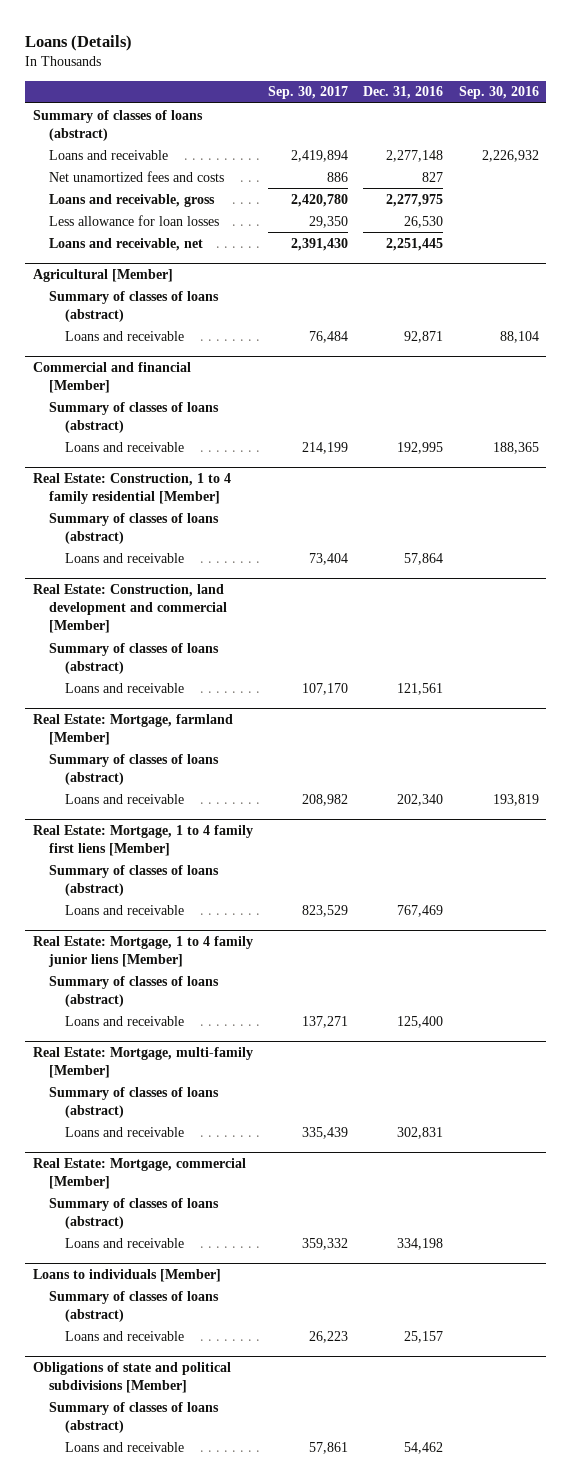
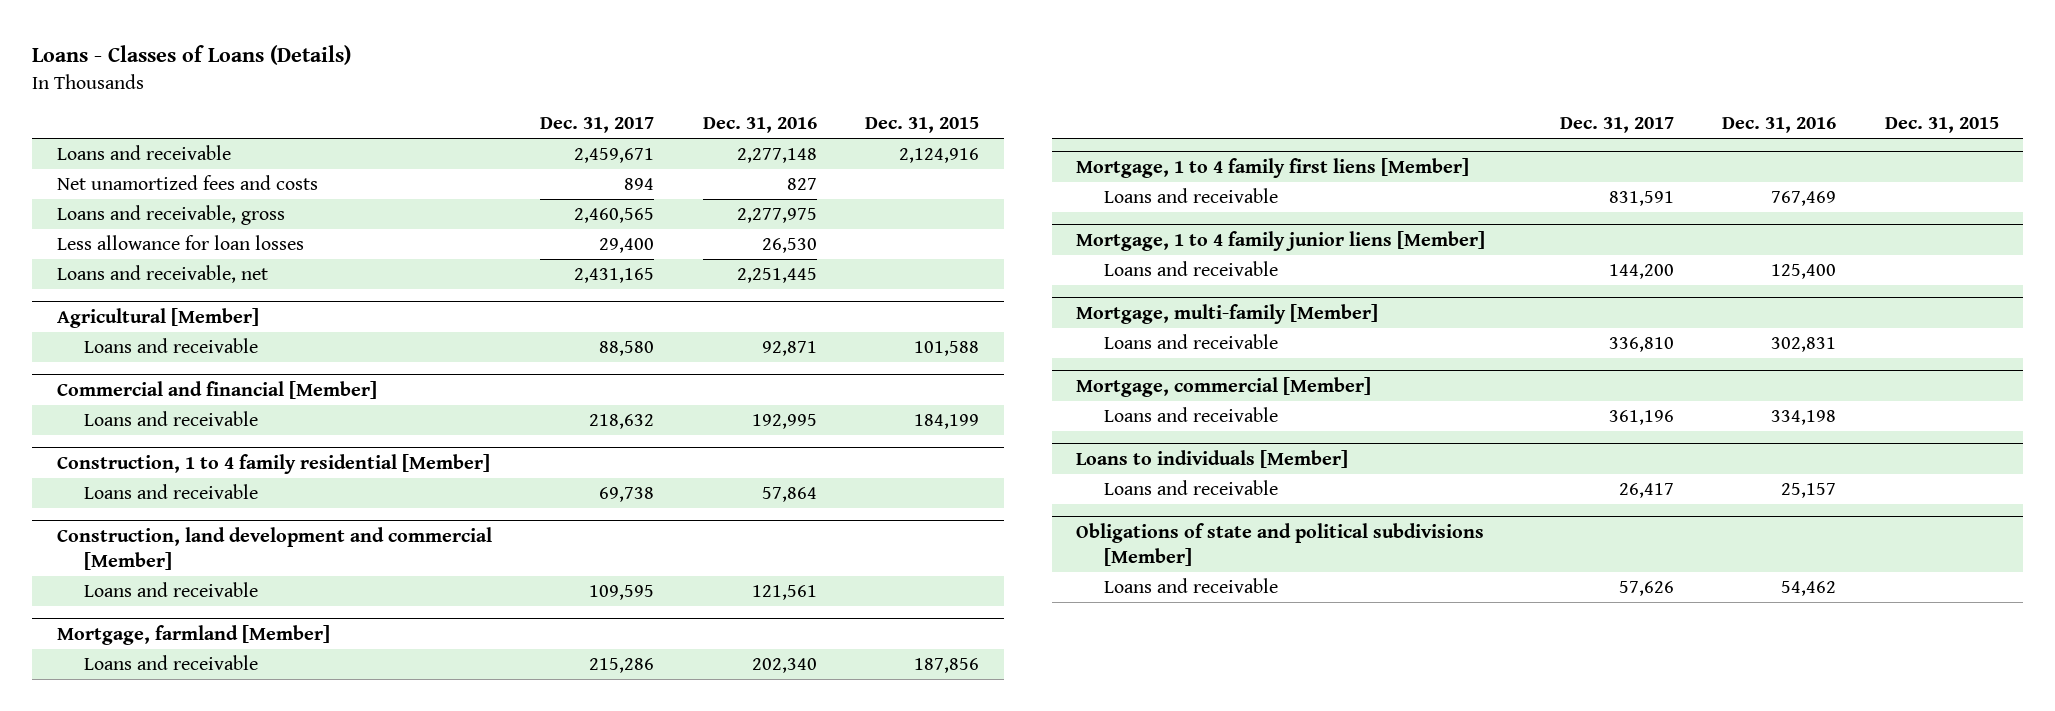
[25,35,133,52] Loans (Details) -> [32,45,352,66] Loans - Classes of Loans (Details)
[268,86,349,100] Sep. 30, 2017 -> none
[458,86,539,100] Sep. 30, 2016 -> none
none -> [540,116,655,133] Dec. 31, 2017
none -> [865,116,980,133] Dec. 31, 2015
[32,109,203,141] Summary of classes of loans (abstract) -> none
[48,290,219,322] Summary of classes of loans (abstract) -> none
[48,401,219,433] Summary of classes of loans (abstract) -> none
[48,512,219,544] Summary of classes of loans (abstract) -> none
[32,472,231,505] Real Estate: Construction, 1 to 4 family residential [Member] -> [56,453,490,474] Construction, 1 to 4 family residential [Member]
[48,642,219,674] Summary of classes of loans (abstract) -> none
[32,583,227,634] Real Estate: Construction, land development and commercial [Member] -> [56,526,492,570] Construction, land development and commercial [Member]
[48,753,219,785] Summary of classes of loans (abstract) -> none
[32,713,233,746] Real Estate: Mortgage, farmland [Member] -> [56,624,330,645] Mortgage, farmland [Member]
[48,864,219,896] Summary of classes of loans (abstract) -> none
[32,824,253,857] Real Estate: Mortgage, 1 to 4 family first liens [Member] -> [1076,157,1470,178] Mortgage, 1 to 4 family first liens [Member]
[48,975,219,1007] Summary of classes of loans (abstract) -> none
[32,935,253,968] Real Estate: Mortgage, 1 to 4 family junior liens [Member] -> [1076,230,1486,251] Mortgage, 1 to 4 family junior liens [Member]
[48,1086,219,1118] Summary of classes of loans (abstract) -> none
[32,1046,253,1079] Real Estate: Mortgage, multi-family [Member] -> [1076,303,1379,324] Mortgage, multi-family [Member]
[48,1197,219,1229] Summary of classes of loans (abstract) -> none
[32,1157,246,1190] Real Estate: Mortgage, commercial [Member] -> [1076,376,1372,397] Mortgage, commercial [Member]
[48,1290,219,1322] Summary of classes of loans (abstract) -> none
[48,1401,219,1433] Summary of classes of loans (abstract) -> none

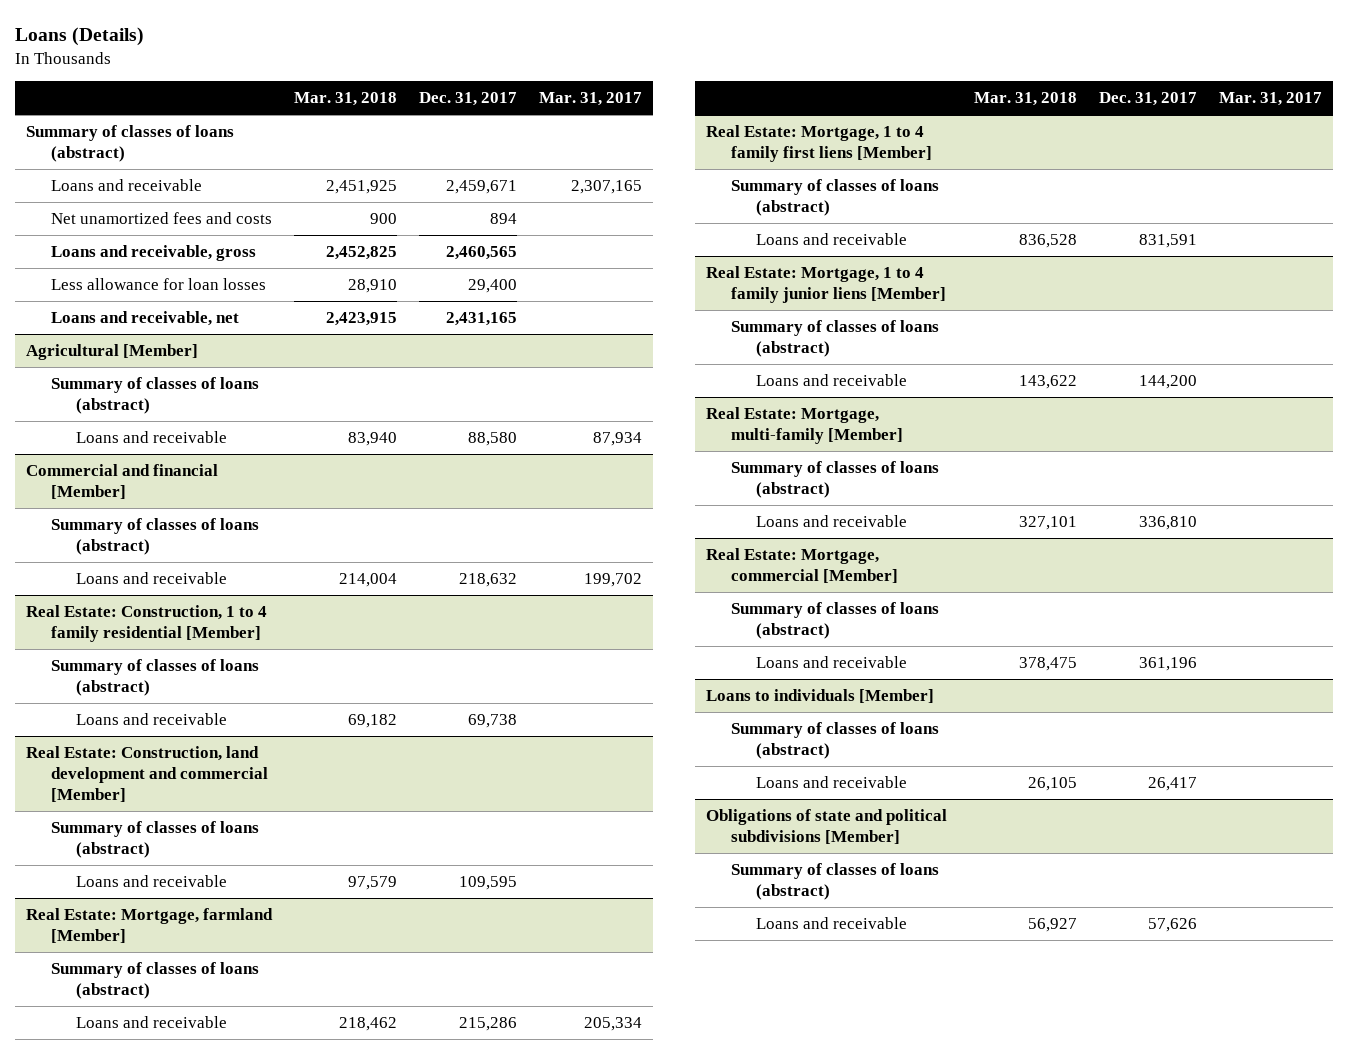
[32,45,352,66] Loans - Classes of Loans (Details) -> [14,27,144,47] Loans (Details)
[702,116,817,133] Dec. 31, 2016 -> none
[865,116,980,133] Dec. 31, 2015 -> none
none -> [293,92,397,107] Mar. 31, 2018
none -> [538,92,642,107] Mar. 31, 2017
none -> [25,125,234,163] Summary of classes of loans (abstract)
none -> [51,377,260,415] Summary of classes of loans (abstract)
none -> [51,518,260,556] Summary of classes of loans (abstract)
[56,453,490,474] Construction, 1 to 4 family residential [Member] -> [25,605,267,643] Real Estate: Construction, 1 to 4 family residential [Member]
none -> [51,659,260,697] Summary of classes of loans (abstract)
[56,526,492,570] Construction, land development and commercial [Member] -> [25,746,269,802] Real Estate: Construction, land development and commercial [Member]
none -> [51,821,260,859] Summary of classes of loans (abstract)
[56,624,330,645] Mortgage, farmland [Member] -> [25,908,273,944] Real Estate: Mortgage, farmland [Member]
none -> [51,962,260,1000] Summary of classes of loans (abstract)
[1076,157,1470,178] Mortgage, 1 to 4 family first liens [Member] -> [705,125,933,163] Real Estate: Mortgage, 1 to 4 family first liens [Member]
none -> [731,179,940,217] Summary of classes of loans (abstract)
[1076,230,1486,251] Mortgage, 1 to 4 family junior liens [Member] -> [705,266,947,304] Real Estate: Mortgage, 1 to 4 family junior liens [Member]
none -> [731,320,940,358] Summary of classes of loans (abstract)
[1076,303,1379,324] Mortgage, multi-family [Member] -> [705,407,904,445] Real Estate: Mortgage, multi-family [Member]
none -> [731,461,940,499] Summary of classes of loans (abstract)
[1076,376,1372,397] Mortgage, commercial [Member] -> [705,548,899,584] Real Estate: Mortgage, commercial [Member]
none -> [731,602,940,640] Summary of classes of loans (abstract)
none -> [731,722,940,760] Summary of classes of loans (abstract)
none -> [731,863,940,901] Summary of classes of loans (abstract)

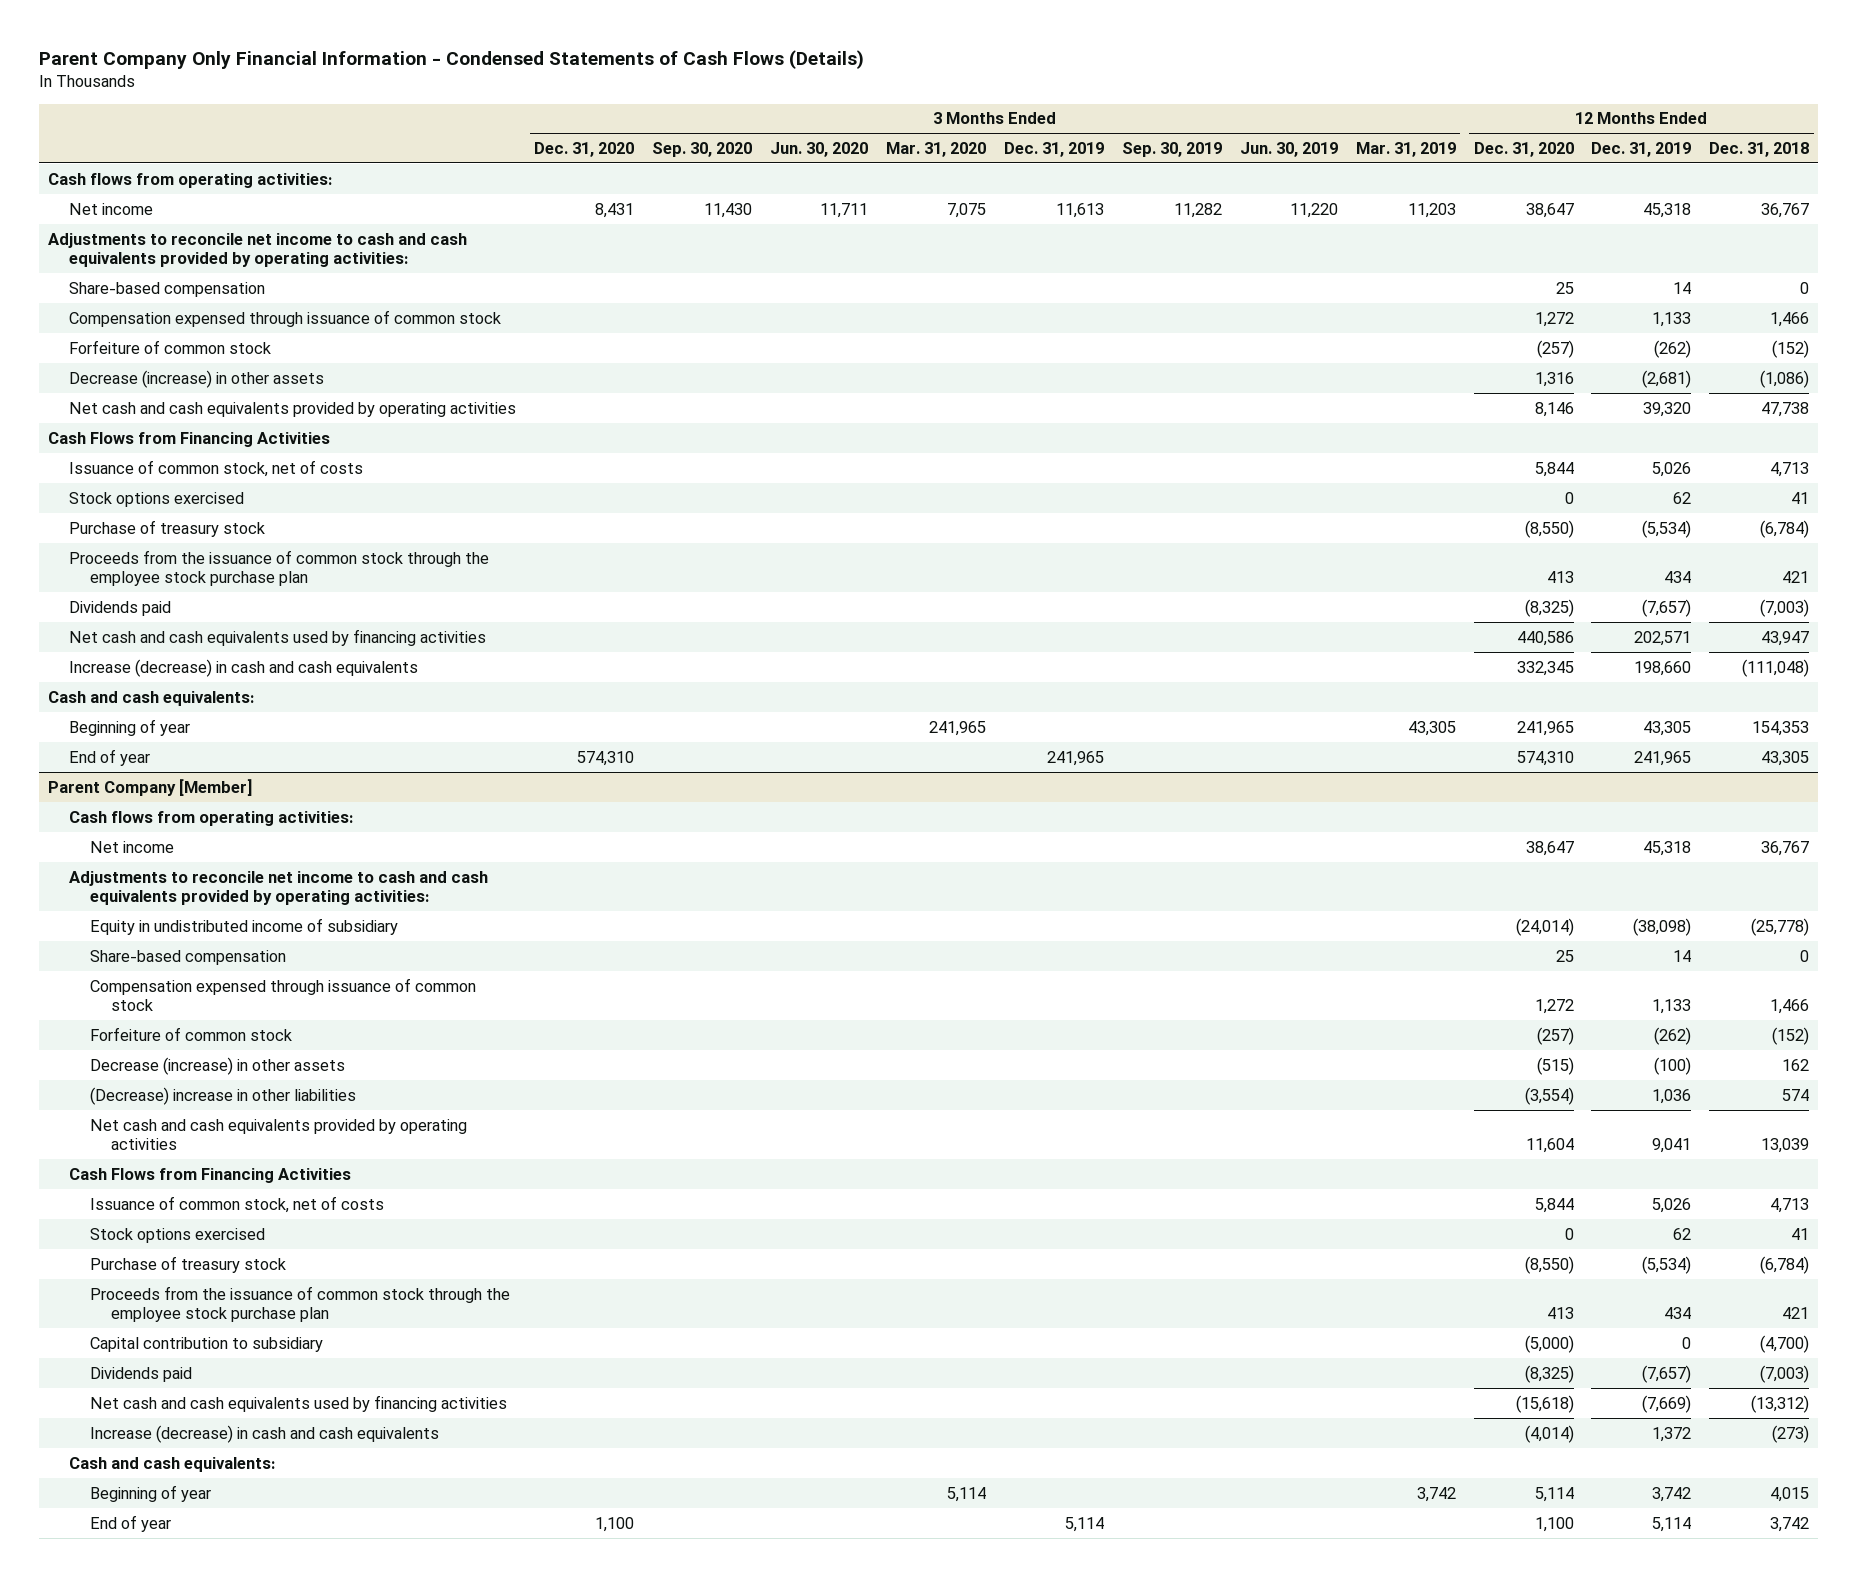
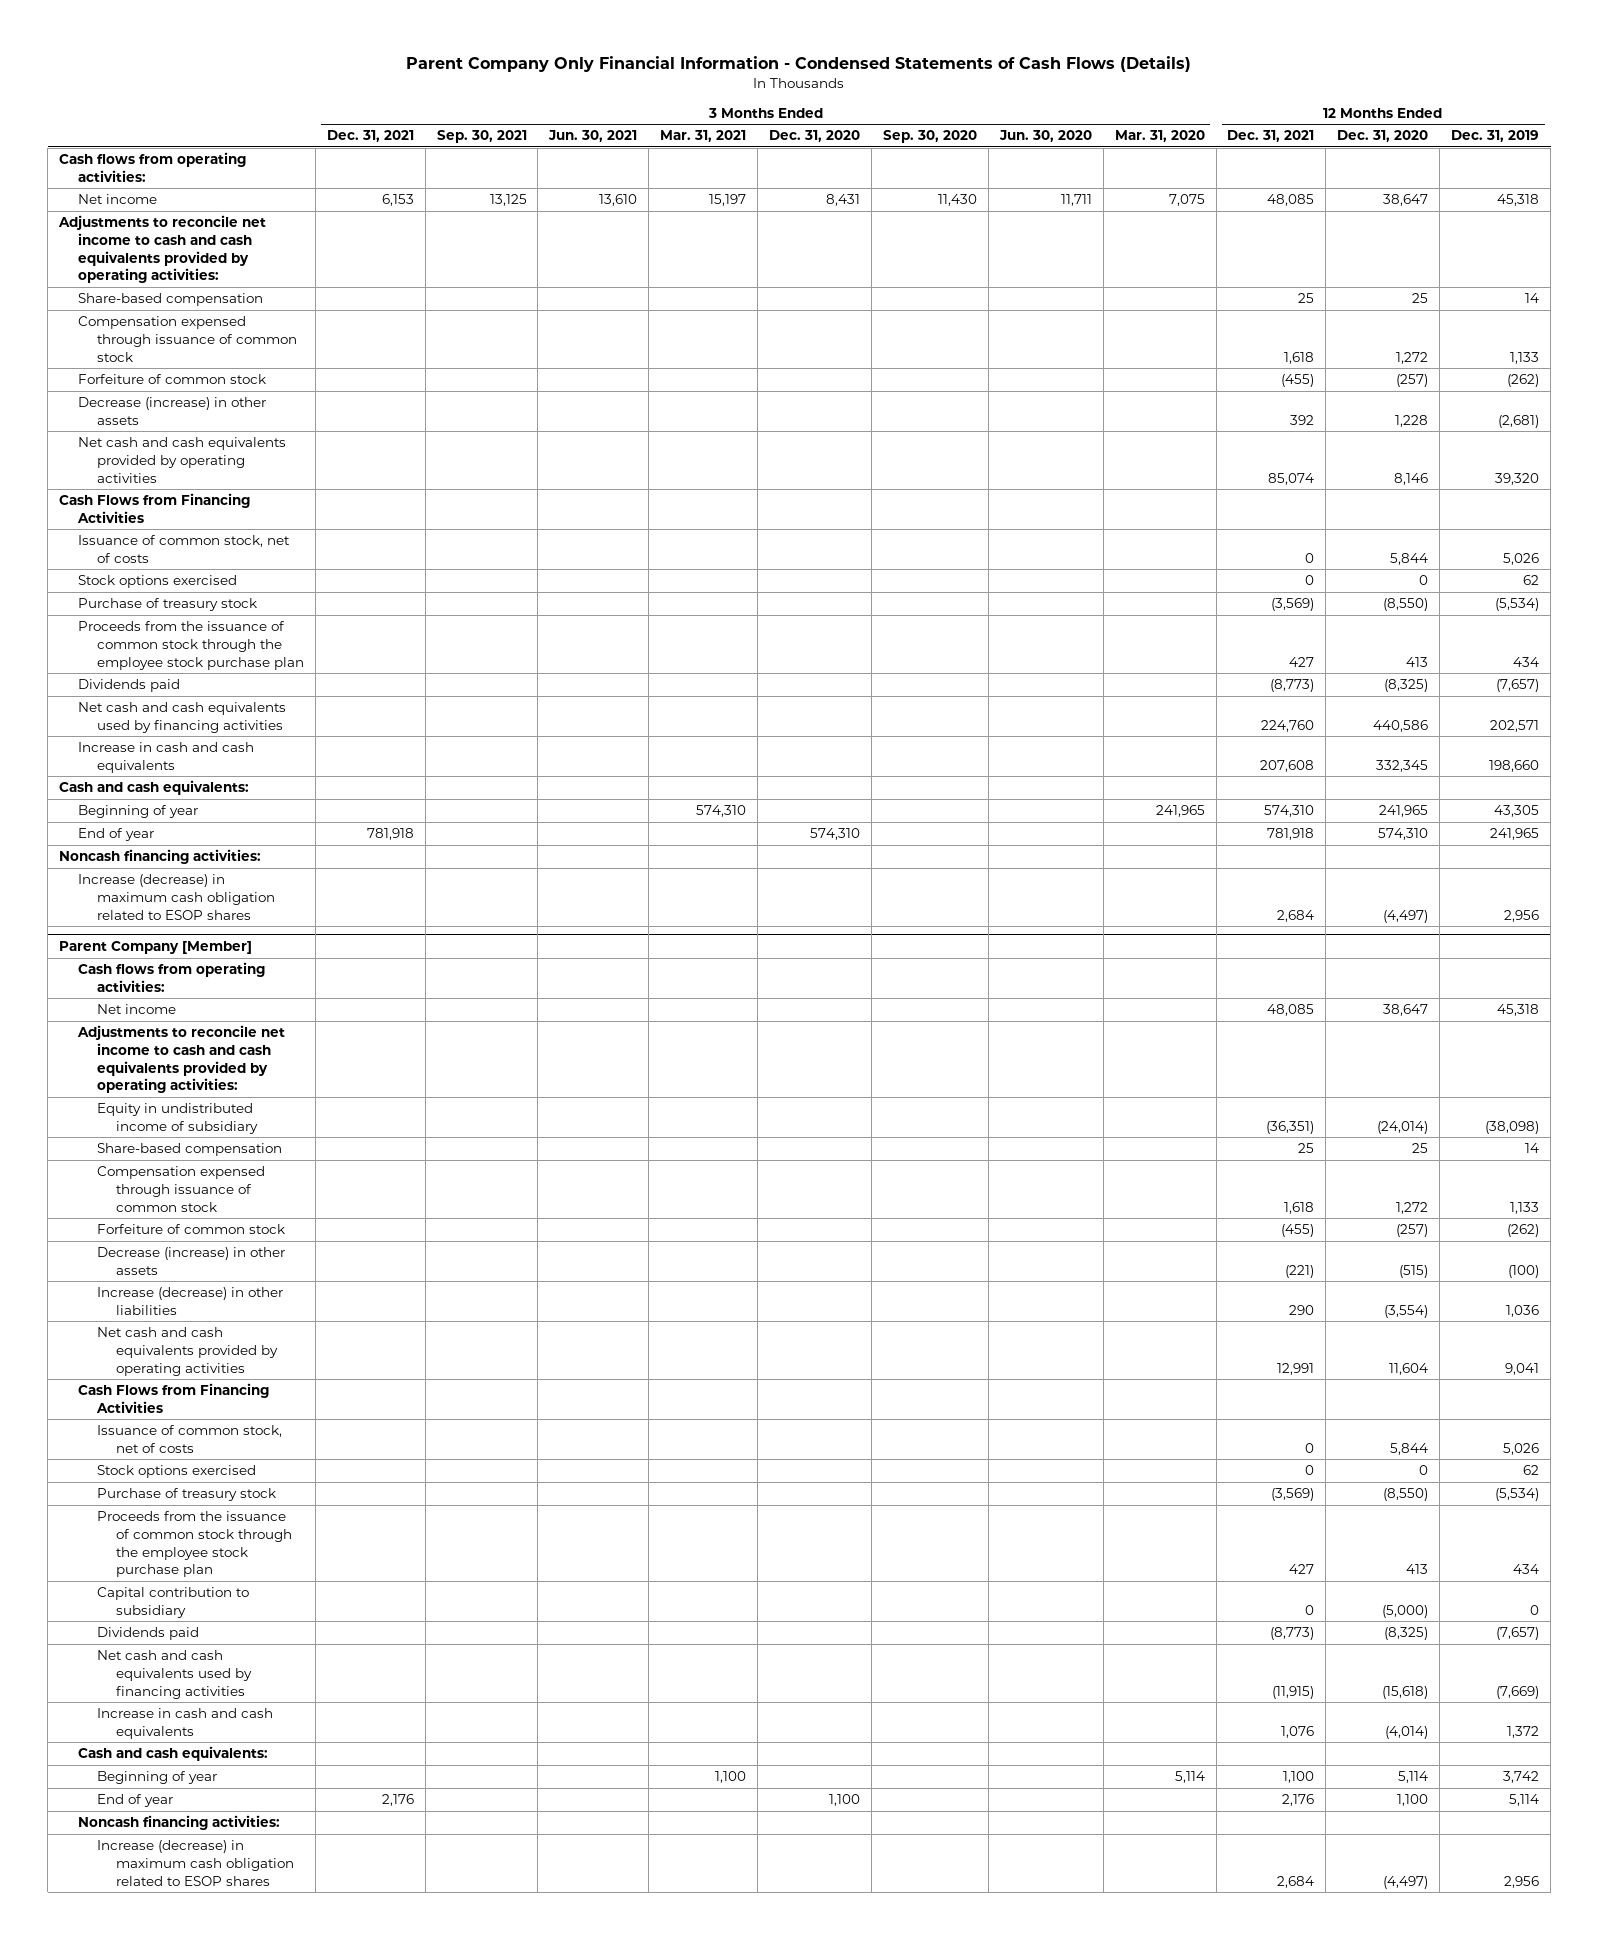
[1003,141,1104,157] Dec. 31, 2019 -> none
[1121,141,1222,157] Sep. 30, 2019 -> none
[1239,141,1338,157] Jun. 30, 2019 -> none
[1355,141,1456,157] Mar. 31, 2019 -> none
[1709,141,1810,157] Dec. 31, 2018 -> none
none -> [326,130,414,143] Dec. 31, 2021
none -> [436,130,527,144] Sep. 30, 2021
none -> [548,130,638,143] Jun. 30, 2021
none -> [660,130,747,143] Mar. 31, 2021
none -> [1227,130,1315,143] Dec. 31, 2021
[1534,371,1574,387] 1,316 -> [1395,414,1429,427] 1,228
[69,658,419,677] Increase (decrease) in cash and cash equivalents -> [78,742,255,773] Increase in cash and cash equivalents
none -> [59,849,262,865] Noncash financing activities:
none -> [78,874,275,920] Increase (decrease) in maximum cash obligation related to ESOP shares
[90,1086,357,1105] (Decrease) increase in other liabilities -> [96,1287,283,1315] Increase (decrease) in other liabilities
[90,1424,440,1443] Increase (decrease) in cash and cash equivalents -> [96,1708,273,1739] Increase in cash and cash equivalents
none -> [78,1815,281,1831] Noncash financing activities:
none -> [96,1840,294,1886] Increase (decrease) in maximum cash obligation related to ESOP shares

